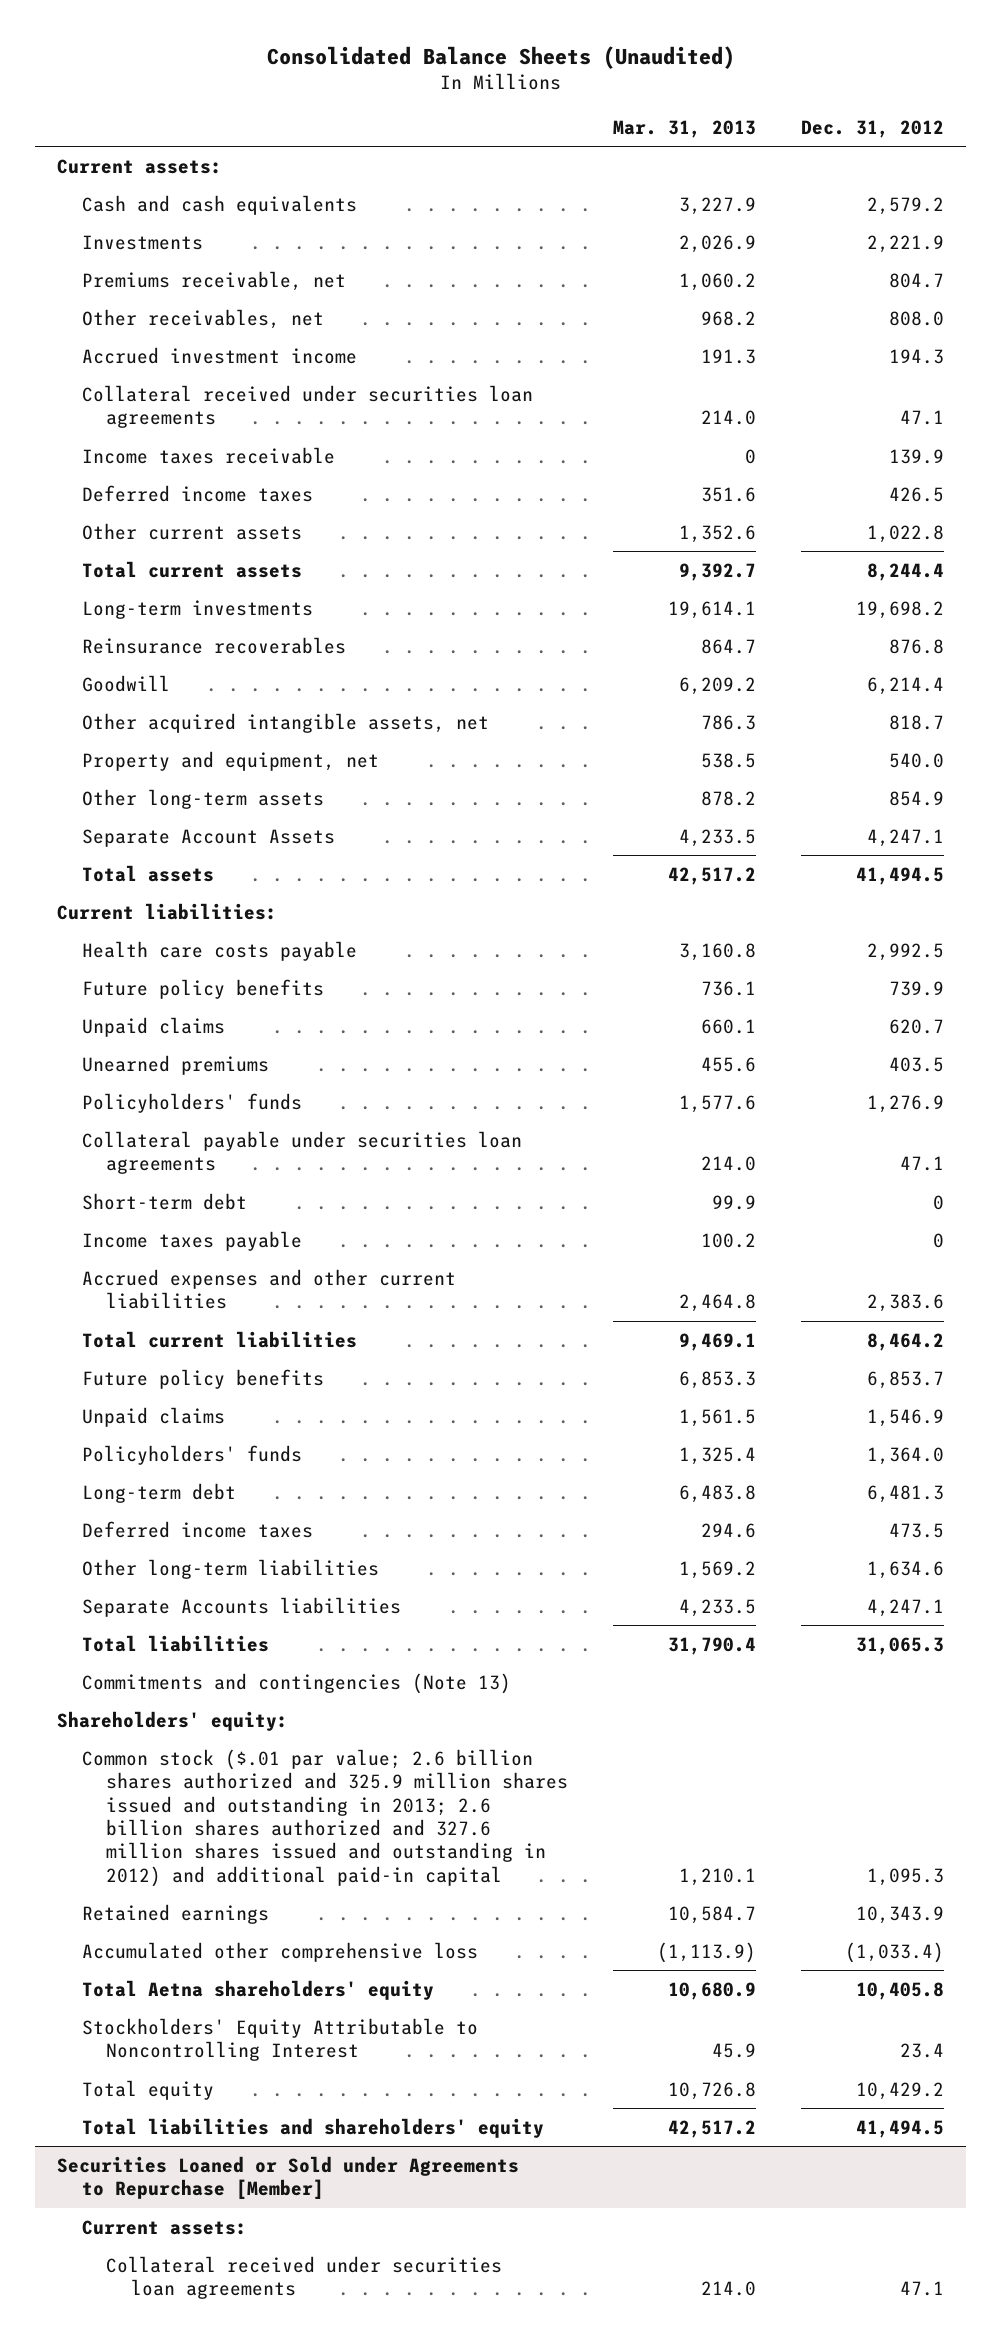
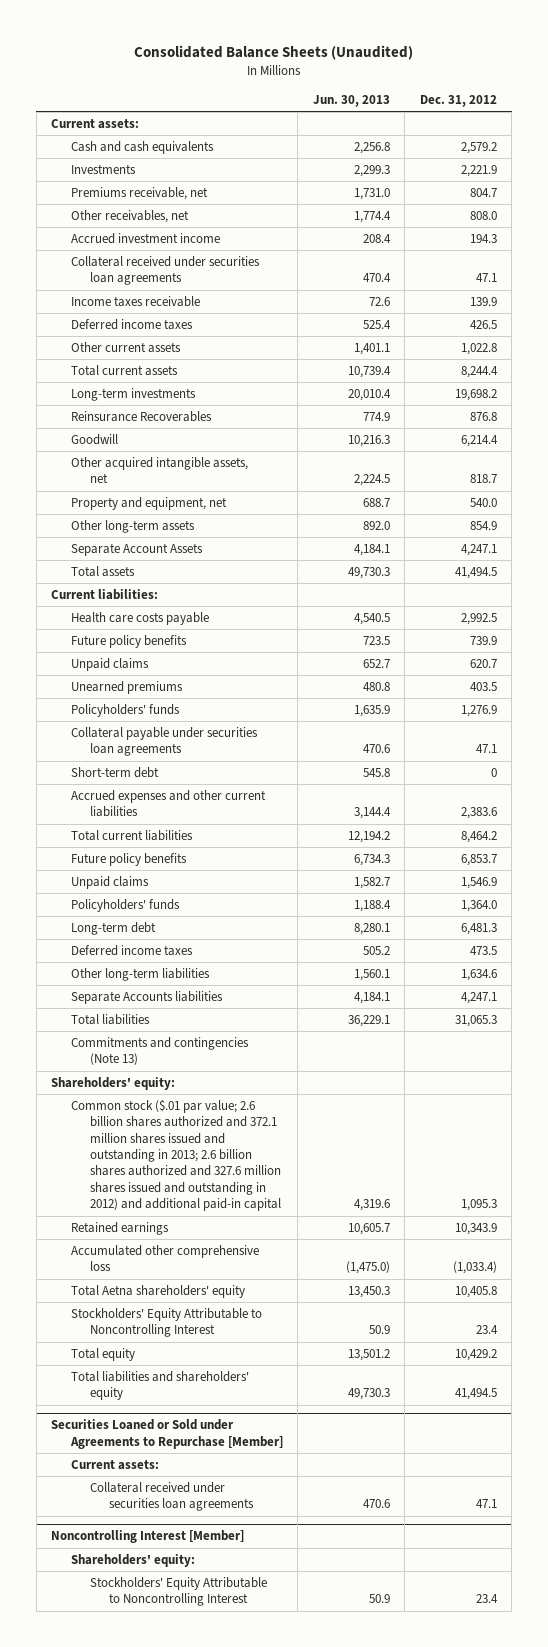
[612,119,756,138] Mar. 31, 2013 -> none
none -> [312,94,390,107] Jun. 30, 2013
[81,636,346,654] Reinsurance recoverables -> [70,411,212,423] Reinsurance Recoverables
[81,1230,302,1251] Income taxes payable -> none
[81,1748,569,1887] Common stock ($.01 par value; 2.6 billion shares authorized and 325.9 million shares issued and outstanding in 2013; 2.6 billion shares authorized and 327.6 million shares issued and outstanding in 2012) and additional paid-in capital -> [70,1099,281,1212] Common stock ($.01 par value; 2.6 billion shares authorized and 372.1 million shares issued and outstanding in 2013; 2.6 billion shares authorized and 327.6 million shares issued and outstanding in 2012) and additional paid-in capital
none -> [51,1530,245,1544] Noncontrolling Interest [Member]
none -> [70,1554,195,1568] Shareholders' equity:
none -> [89,1577,267,1607] Stockholders' Equity Attributable to Noncontrolling Interest

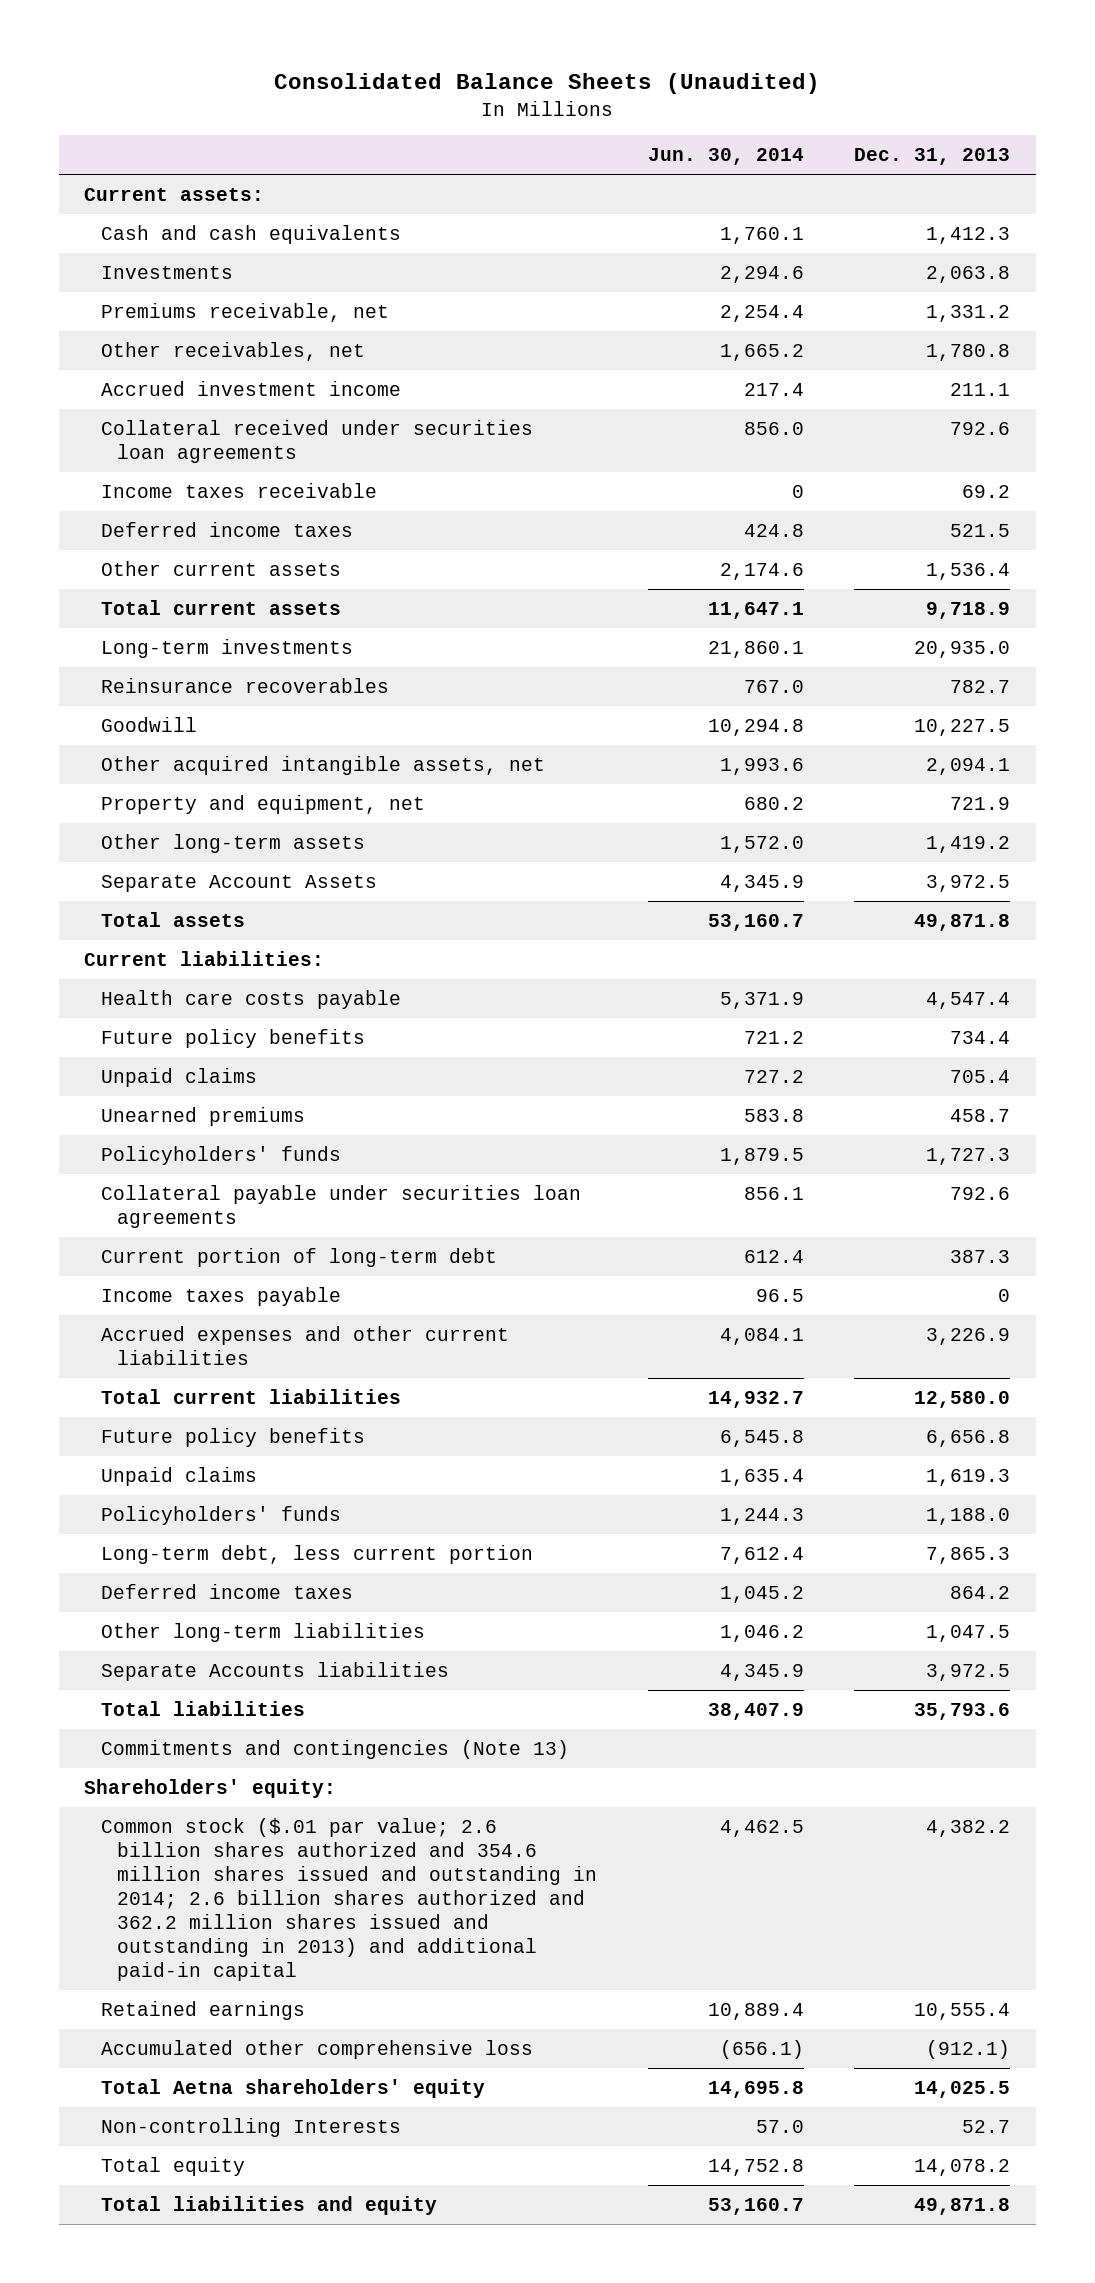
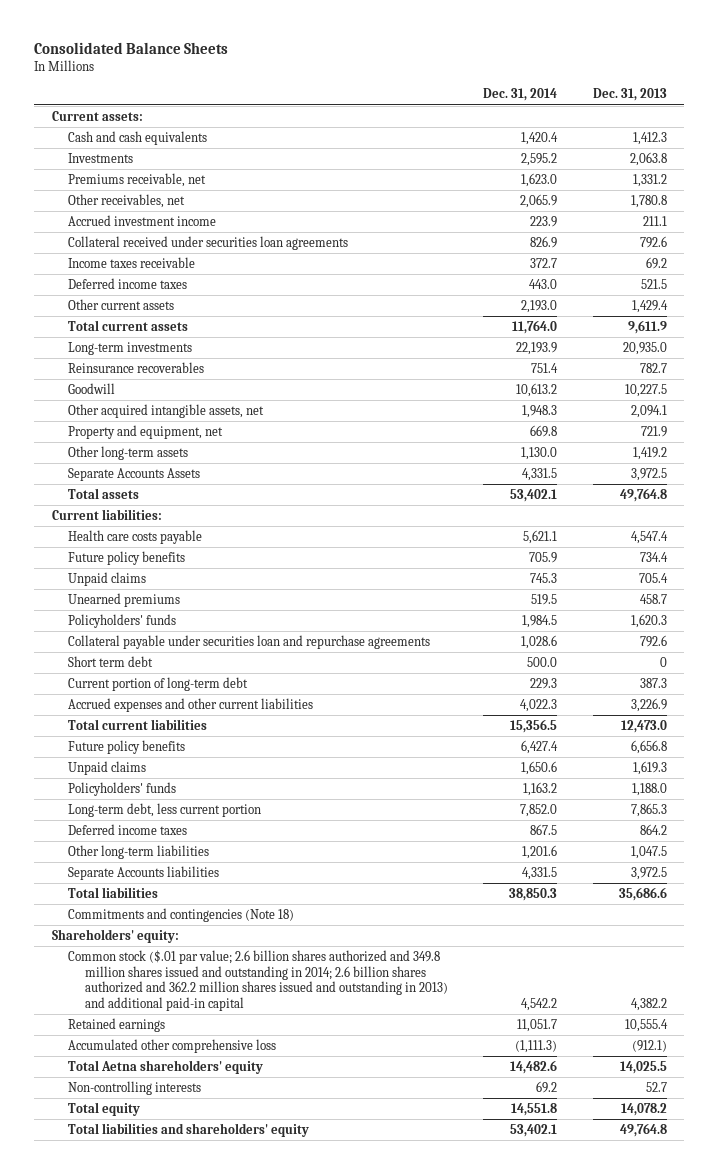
[274,73,821,95] Consolidated Balance Sheets (Unaudited) -> [34,41,229,54] Consolidated Balance Sheets
[647,148,804,166] Jun. 30, 2014 -> none
none -> [483,88,558,102] Dec. 31, 2014
[926,562,1011,580] 1,536.4 -> [631,299,668,313] 1,429.4
[926,601,1011,619] 9,718.9 -> [627,319,667,334] 9,611.9
[100,874,377,892] Separate Account Assets -> [68,467,201,481] Separate Accounts Assets
[914,913,1011,931] 49,871.8 -> [619,487,667,502] 49,764.8
[926,1147,1011,1165] 1,727.3 -> [630,613,667,628] 1,620.3
[100,1184,581,1228] Collateral payable under securities loan agreements -> [68,634,431,649] Collateral payable under securities loan and repurchase agreements
none -> [68,655,154,667] Short term debt
[100,1286,341,1306] Income taxes payable -> none
[914,1390,1011,1408] 12,580.0 -> [620,719,667,733] 12,473.0
[914,1702,1011,1720] 35,793.6 -> [618,886,667,901] 35,686.6
[100,1739,569,1759] Commitments and contingencies (Note 13) -> [68,907,295,922] Commitments and contingencies (Note 18)
[100,1817,597,1981] Common stock ($.01 par value; 2.6 billion shares authorized and 354.6 million shares issued and outstanding in 2014; 2.6 billion shares authorized and 362.2 million shares issued and outstanding in 2013) and additional paid-in capital -> [68,949,448,1011] Common stock ($.01 par value; 2.6 billion shares authorized and 349.8 million shares issued and outstanding in 2014; 2.6 billion shares authorized and 362.2 million shares issued and outstanding in 2013) and additional paid-in capital
[100,2117,401,2137] Non-controlling Interests -> [68,1080,202,1095] Non-controlling interests
[100,2195,437,2215] Total liabilities and equity -> [68,1122,310,1137] Total liabilities and shareholders' equity
[914,2197,1011,2215] 49,871.8 -> [619,1122,667,1137] 49,764.8

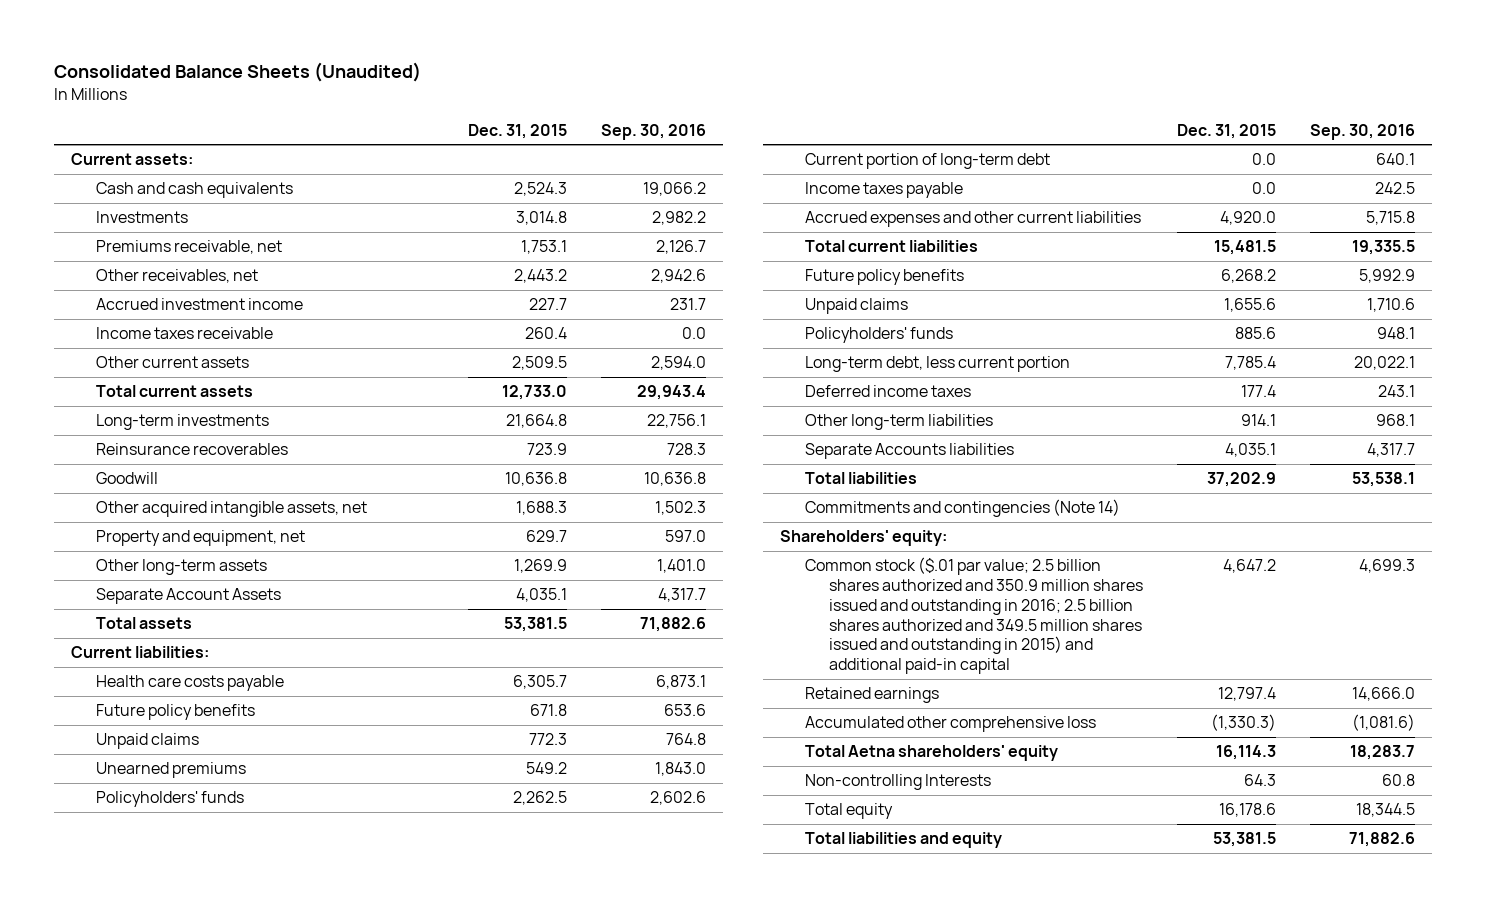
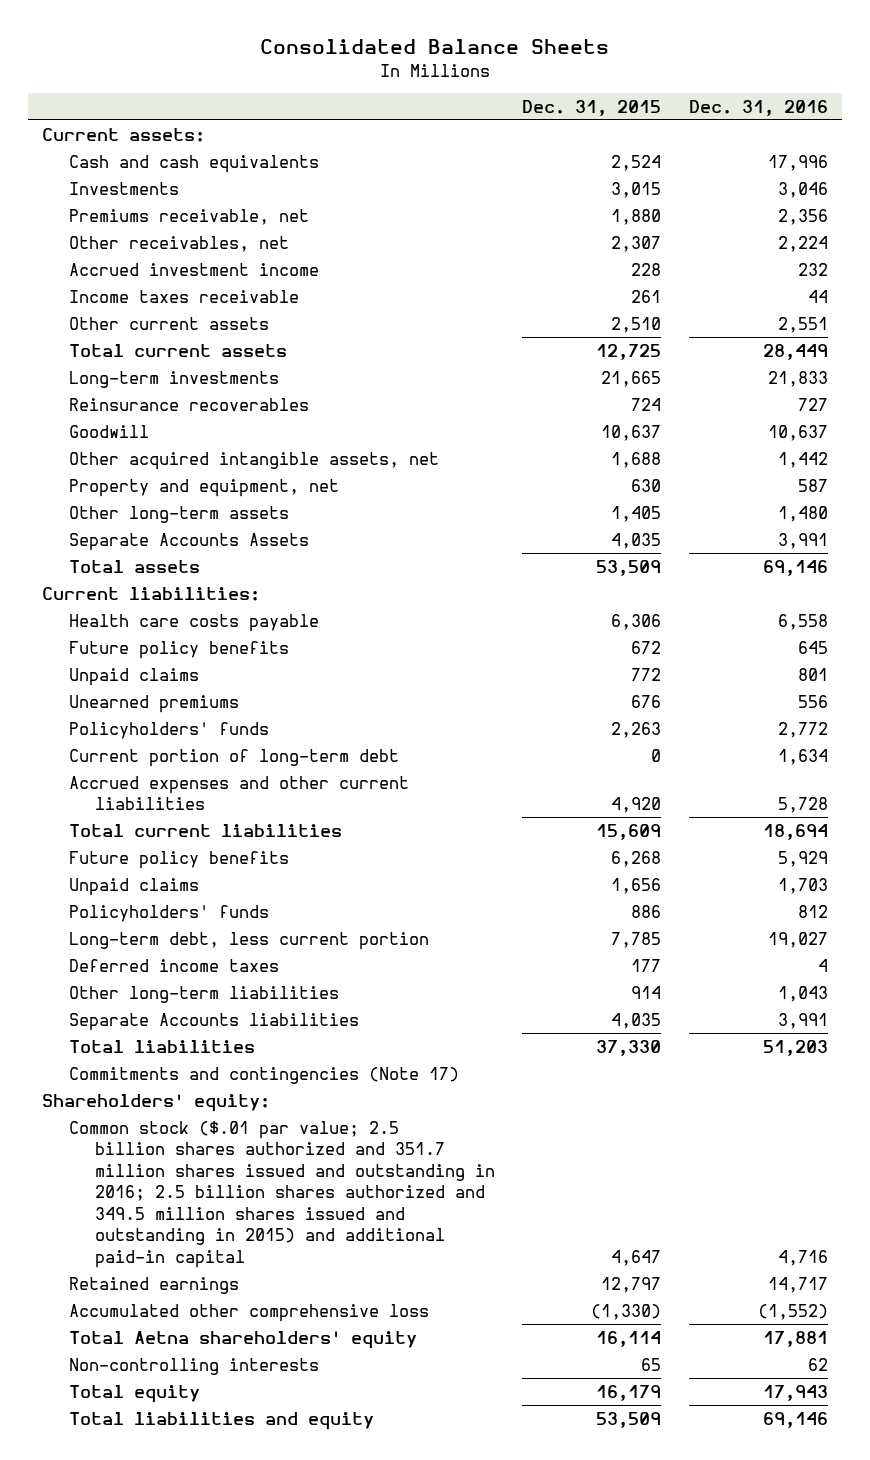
[53,62,421,83] Consolidated Balance Sheets (Unaudited) -> [260,39,610,55] Consolidated Balance Sheets
[601,123,707,140] Sep. 30, 2016 -> none
none -> [689,99,829,116] Dec. 31, 2016
[514,182,568,197] 2,524.3 -> [611,154,662,171] 2,524
[516,211,568,226] 3,014.8 -> [611,181,662,198] 3,015
[521,240,568,255] 1,753.1 -> [611,208,662,225] 1,880
[514,269,568,284] 2,443.2 -> [611,235,662,252] 2,307
[529,298,568,311] 227.7 -> [631,262,662,276] 228
[525,327,568,340] 260.4 -> [631,289,662,303] 261
[512,356,568,371] 2,509.5 -> [611,316,662,333] 2,510
[502,385,568,401] 12,733.0 -> [596,343,662,360] 12,725
[506,414,568,429] 21,664.8 -> [601,370,662,387] 21,665
[527,443,568,456] 723.9 -> [631,397,662,411] 724
[505,472,568,487] 10,636.8 -> [601,424,662,441] 10,637
[516,501,568,516] 1,688.3 -> [611,451,662,468] 1,688
[526,530,568,543] 629.7 -> [631,478,662,492] 630
[514,559,568,574] 1,269.9 -> [611,505,662,522] 1,405
[95,588,281,605] Separate Account Assets -> [68,532,309,551] Separate Accounts Assets
[516,588,568,603] 4,035.1 -> [611,532,662,549] 4,035
[504,617,568,633] 53,381.5 -> [596,559,662,576] 53,509
[804,182,963,199] Income taxes payable -> none
[513,675,568,690] 6,305.7 -> [611,613,662,630] 6,306
[530,704,568,717] 671.8 -> [631,640,662,654] 672
[529,733,568,746] 772.3 -> [631,667,662,681] 772
[526,762,568,775] 549.2 -> [631,694,662,708] 676
[513,791,568,806] 2,262.5 -> [611,721,662,738] 2,263
[1252,153,1277,166] 0.0 -> [651,748,662,762] 0
[1220,211,1277,226] 4,920.0 -> [611,797,662,814] 4,920
[1214,240,1277,256] 15,481.5 -> [596,823,662,840] 15,609
[1221,269,1277,284] 6,268.2 -> [611,850,662,867] 6,268
[1224,298,1277,313] 1,655.6 -> [611,877,662,894] 1,656
[1235,327,1277,340] 885.6 -> [631,904,662,918] 886
[1225,356,1277,371] 7,785.4 -> [611,931,662,948] 7,785
[1241,385,1277,398] 177.4 -> [631,958,662,972] 177
[1241,414,1277,427] 914.1 -> [631,985,662,999] 914
[1225,443,1277,458] 4,035.1 -> [611,1012,662,1029] 4,035
[1207,472,1277,488] 37,202.9 -> [596,1039,662,1056] 37,330
[804,499,1120,518] Commitments and contingencies (Note 14) -> [68,1066,459,1084] Commitments and contingencies (Note 17)
[804,557,1144,675] Common stock ($.01 par value; 2.5 billion shares authorized and 350.9 million shares issued and outstanding in 2016; 2.5 billion shares authorized and 349.5 million shares issued and outstanding in 2015) and additional paid-in capital -> [68,1120,495,1268] Common stock ($.01 par value; 2.5 billion shares authorized and 351.7 million shares issued and outstanding in 2016; 2.5 billion shares authorized and 349.5 million shares issued and outstanding in 2015) and additional paid-in capital
[1223,559,1277,574] 4,647.2 -> [611,1249,662,1266] 4,647
[1218,687,1277,702] 12,797.4 -> [601,1276,662,1293] 12,797
[1211,714,1277,732] (1,330.3) -> [591,1303,662,1320] (1,330)
[1216,745,1277,761] 16,114.3 -> [596,1330,662,1347] 16,114
[804,774,991,791] Non-controlling Interests -> [68,1357,319,1375] Non-controlling interests
[1244,774,1277,787] 64.3 -> [641,1357,662,1371] 65
[1219,803,1277,818] 16,178.6 -> [596,1384,662,1401] 16,179
[1213,832,1277,848] 53,381.5 -> [596,1411,662,1428] 53,509

